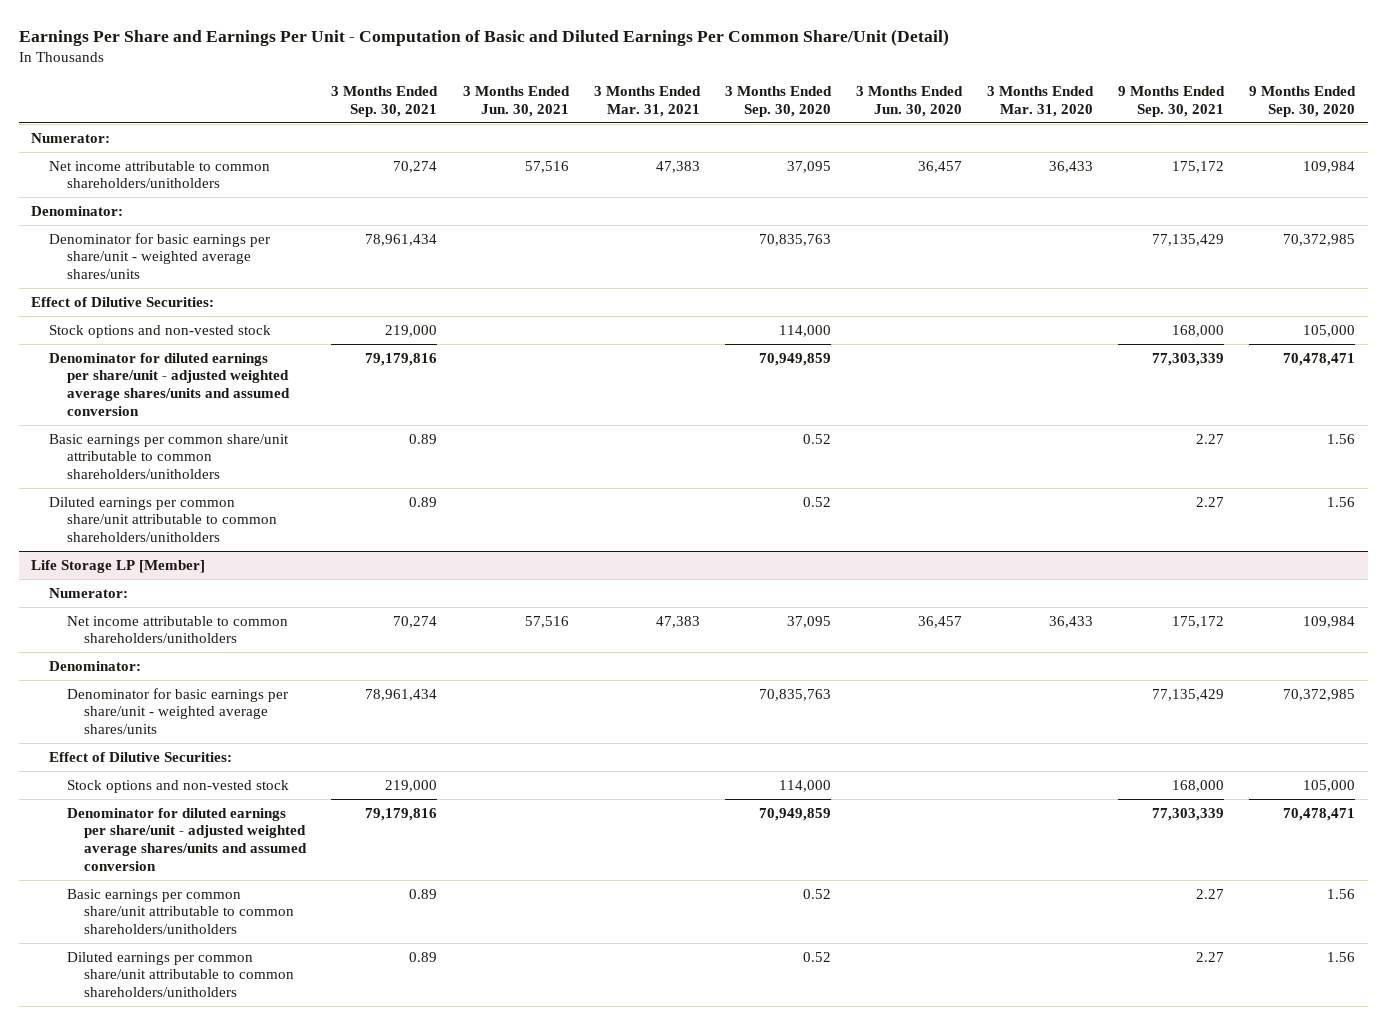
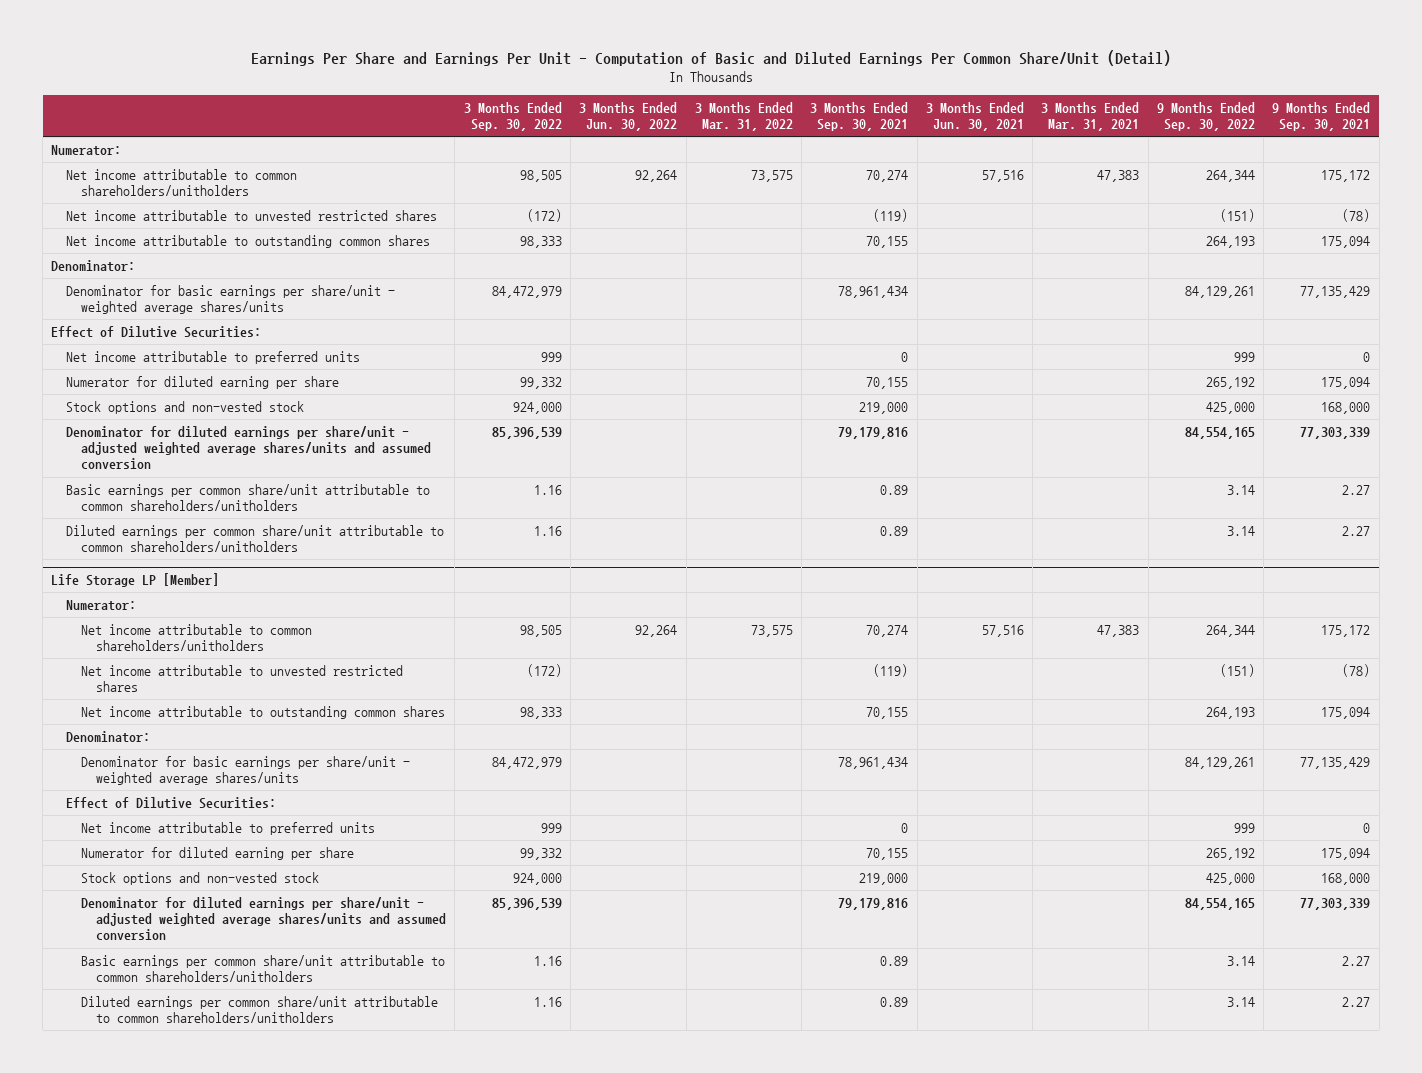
[724,86,832,117] 3 Months Ended Sep. 30, 2020 -> none
[855,86,963,117] 3 Months Ended Jun. 30, 2020 -> none
[987,86,1095,117] 3 Months Ended Mar. 31, 2020 -> none
[1249,86,1357,117] 9 Months Ended Sep. 30, 2020 -> none
none -> [463,101,562,131] 3 Months Ended Sep. 30, 2022
none -> [579,101,678,131] 3 Months Ended Jun. 30, 2022
none -> [694,101,793,131] 3 Months Ended Mar. 31, 2022
none -> [1156,101,1255,131] 9 Months Ended Sep. 30, 2022
none -> [66,209,438,221] Net income attributable to unvested restricted shares
none -> [66,234,431,248] Net income attributable to outstanding common shares
none -> [66,350,361,364] Net income attributable to preferred units
none -> [66,375,340,389] Numerator for diluted earning per share
none -> [81,664,404,693] Net income attributable to unvested restricted shares
none -> [81,705,446,719] Net income attributable to outstanding common shares
none -> [81,821,376,835] Net income attributable to preferred units
none -> [81,846,355,860] Numerator for diluted earning per share

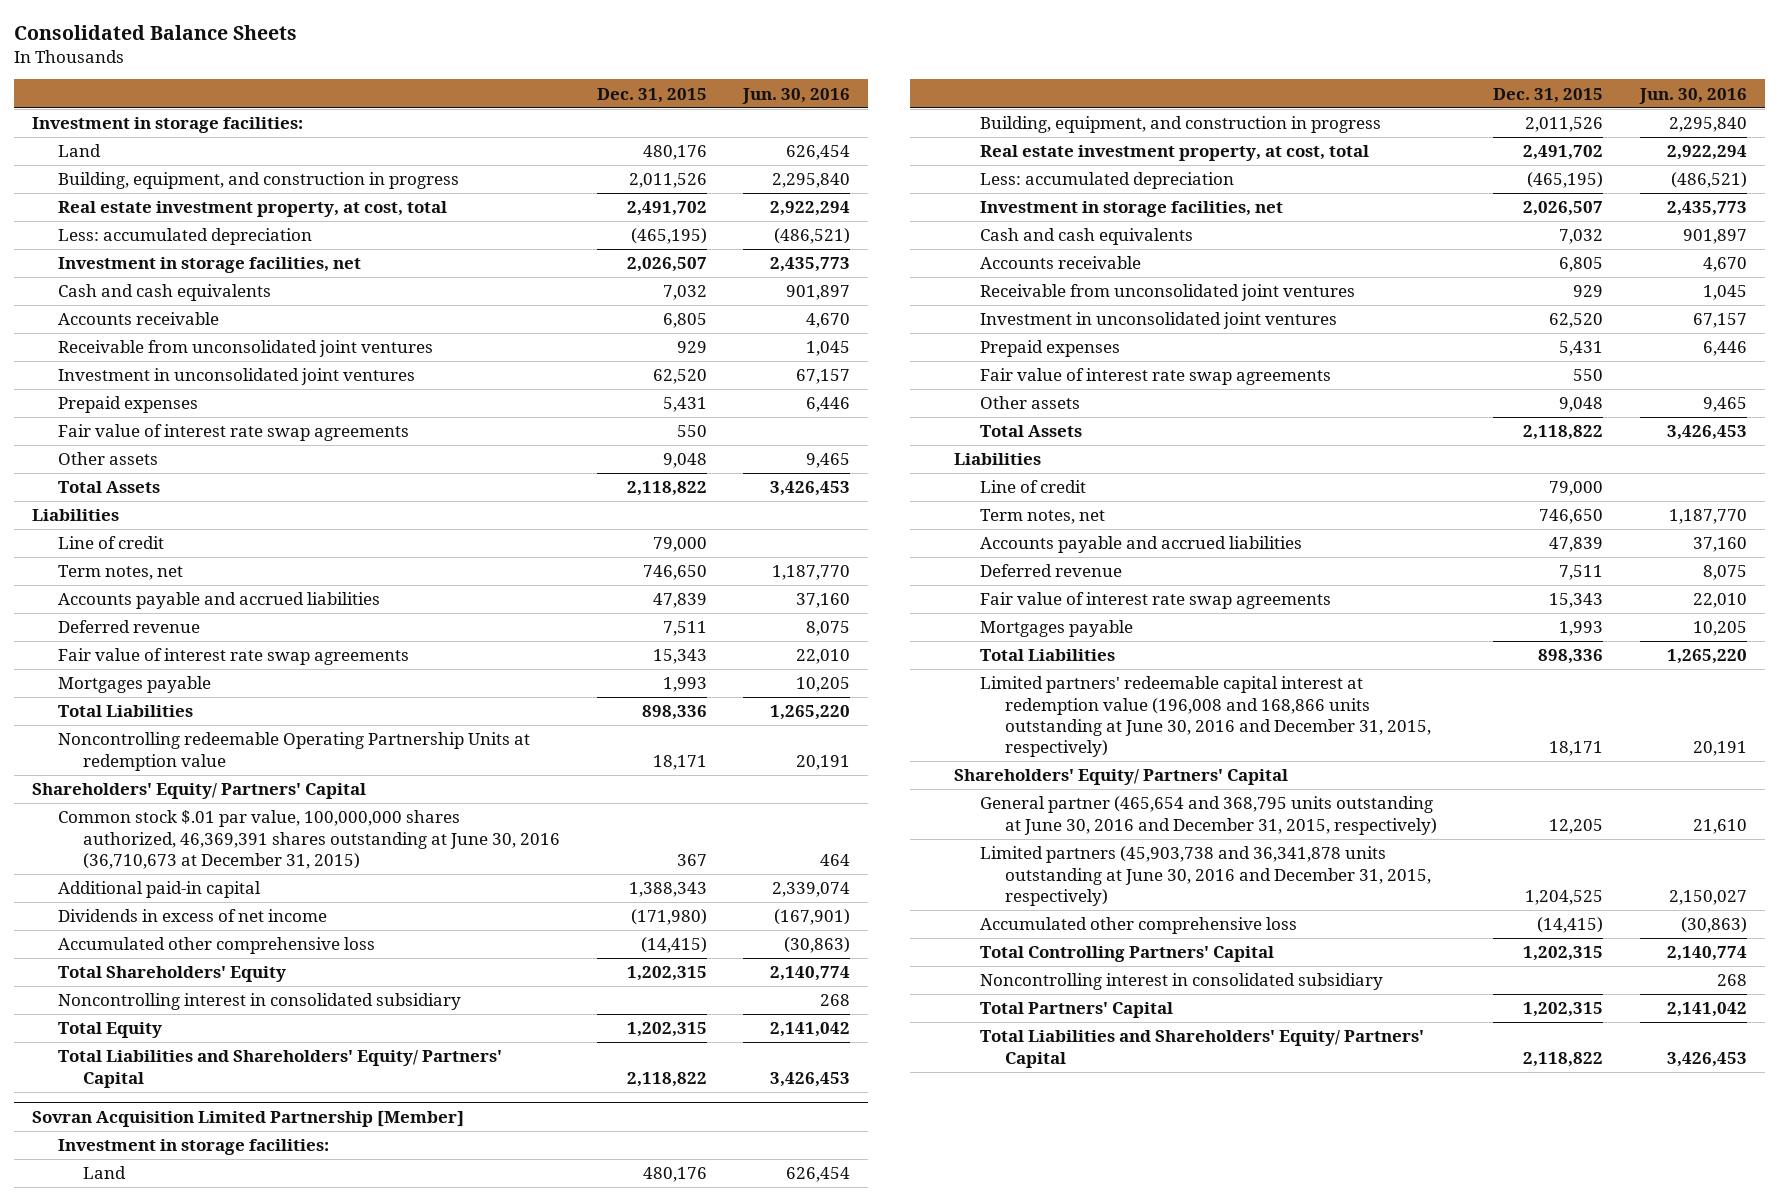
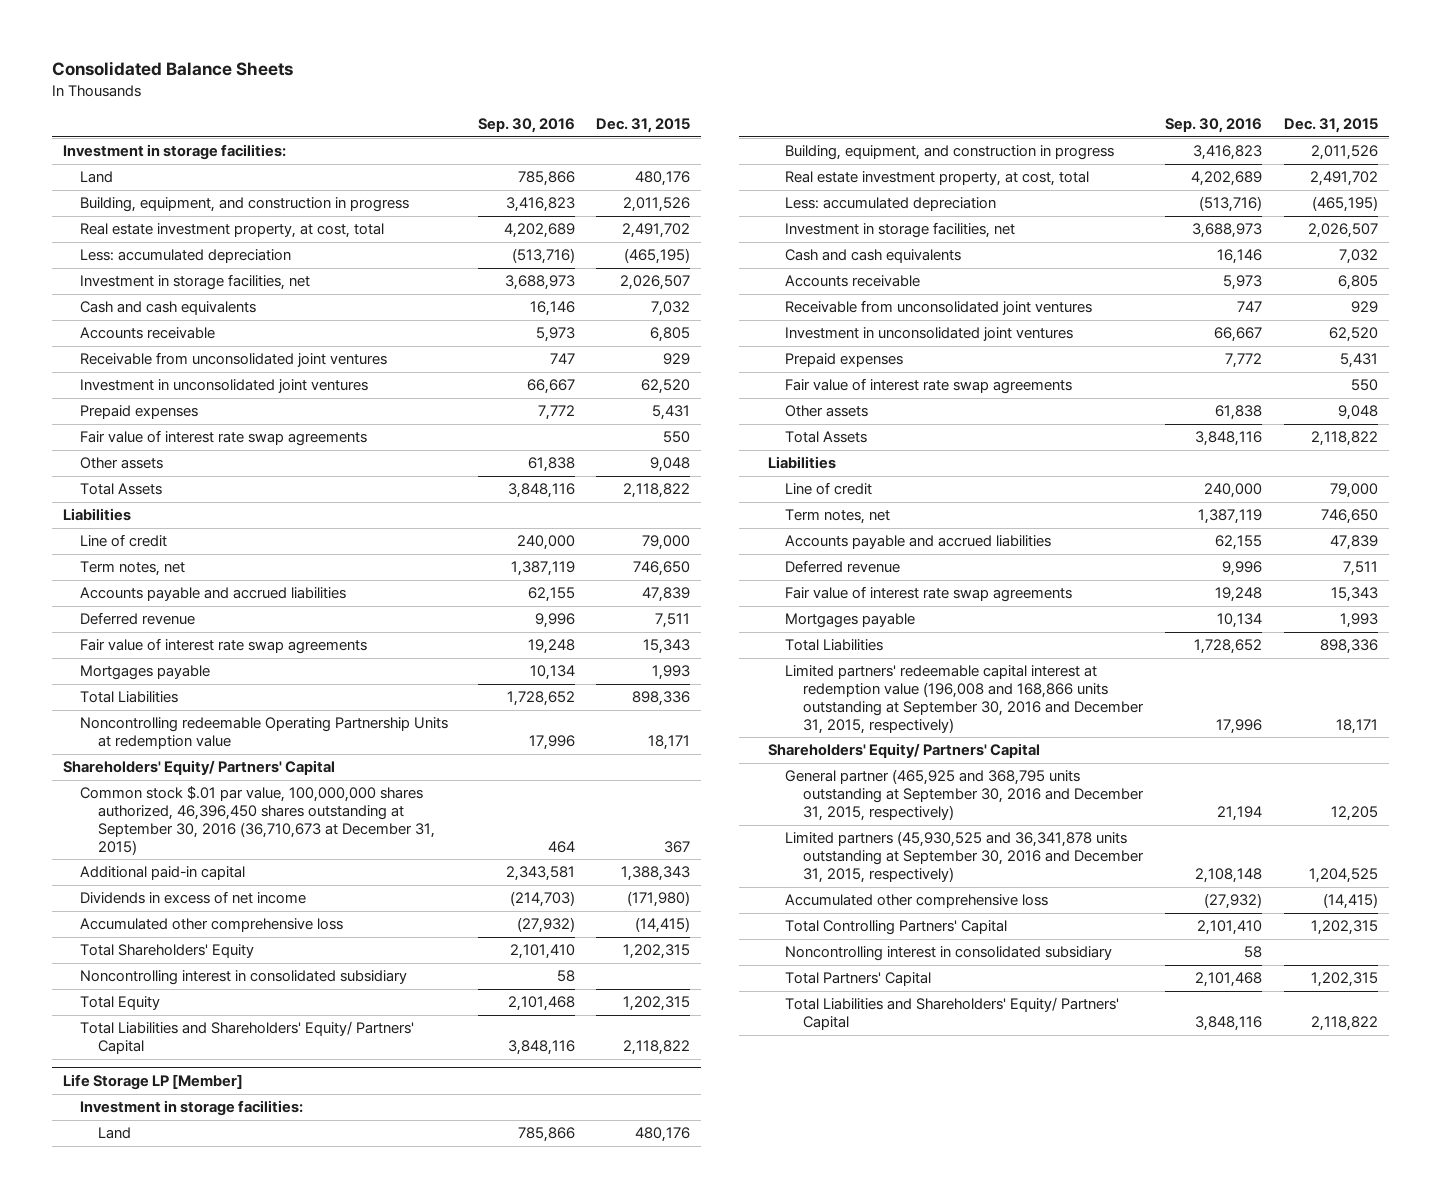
[742,87,851,104] Jun. 30, 2016 -> none
none -> [477,118,575,134] Sep. 30, 2016
[57,810,561,870] Common stock $.01 par value, 100,000,000 shares authorized, 46,369,391 shares outstanding at June 30, 2016 (36,710,673 at December 31, 2015) -> [80,786,436,855] Common stock $.01 par value, 100,000,000 shares authorized, 46,396,450 shares outstanding at September 30, 2016 (36,710,673 at December 31, 2015)
[32,1110,465,1127] Sovran Acquisition Limited Partnership [Member] -> [62,1074,243,1091] Life Storage LP [Member]
[979,676,1432,758] Limited partners' redeemable capital interest at redemption value (196,008 and 168,866 units outstanding at June 30, 2016 and December 31, 2015, respectively) -> [785,665,1145,734] Limited partners' redeemable capital interest at redemption value (196,008 and 168,866 units outstanding at September 30, 2016 and December 31, 2015, respectively)
[979,796,1438,835] General partner (465,654 and 368,795 units outstanding at June 30, 2016 and December 31, 2015, respectively) -> [785,769,1145,821] General partner (465,925 and 368,795 units outstanding at September 30, 2016 and December 31, 2015, respectively)
[979,846,1432,907] Limited partners (45,903,738 and 36,341,878 units outstanding at June 30, 2016 and December 31, 2015, respectively) -> [785,831,1145,883] Limited partners (45,930,525 and 36,341,878 units outstanding at September 30, 2016 and December 31, 2015, respectively)

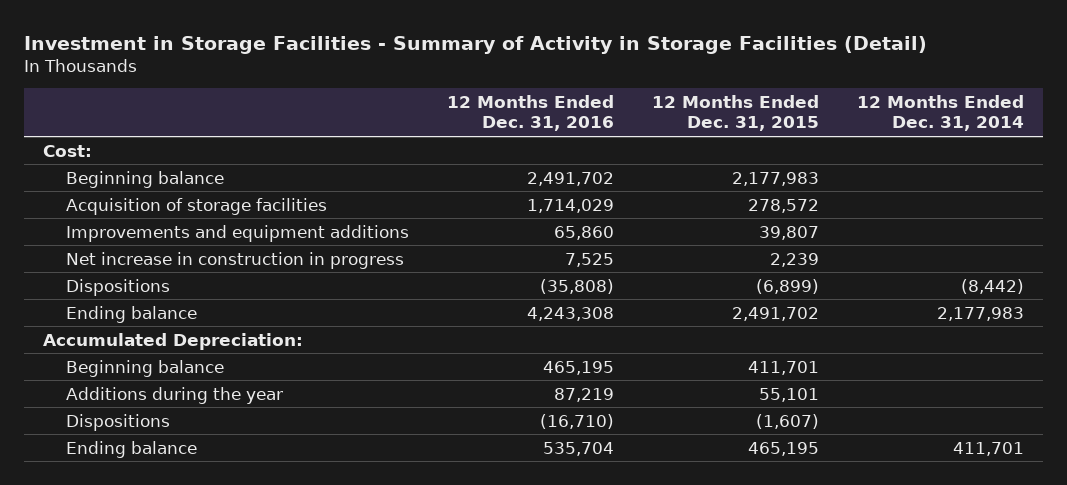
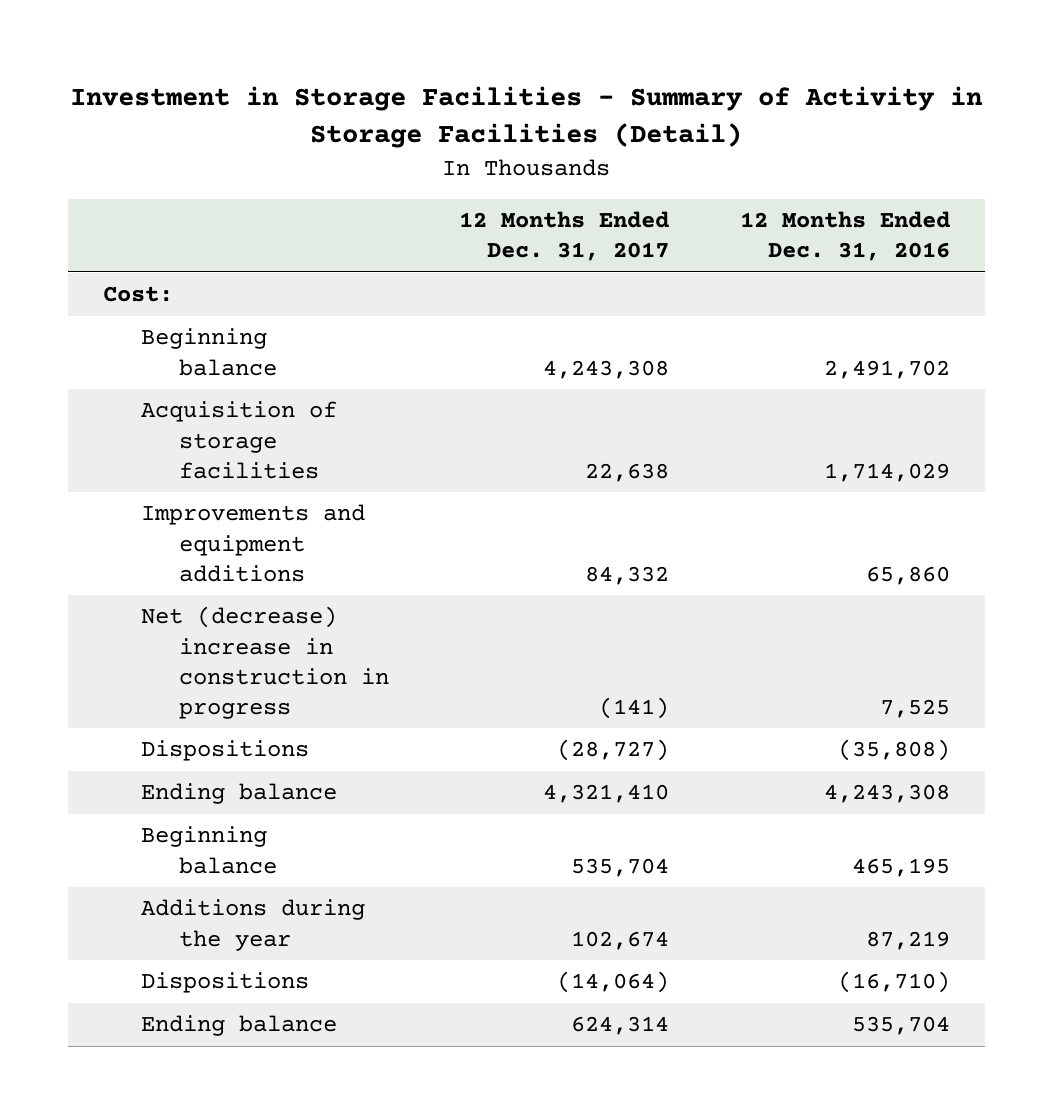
[651,94,819,132] 12 Months Ended Dec. 31, 2015 -> none
[856,94,1024,132] 12 Months Ended Dec. 31, 2014 -> none
none -> [459,211,670,262] 12 Months Ended Dec. 31, 2017
[65,251,404,269] Net increase in construction in progress -> [141,606,389,719] Net (decrease) increase in construction in progress
[43,332,304,350] Accumulated Depreciation: -> none

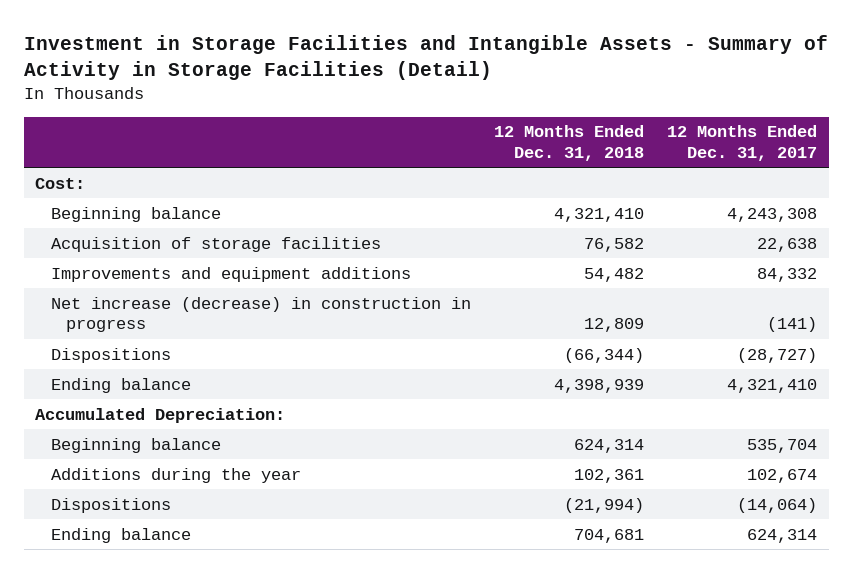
[70,86,984,149] Investment in Storage Facilities - Summary of Activity in Storage Facilities (Detail) -> [23,35,828,81] Investment in Storage Facilities and Intangible Assets - Summary of Activity in Storage Facilities (Detail)
[739,211,950,262] 12 Months Ended Dec. 31, 2016 -> none
none -> [494,125,645,162] 12 Months Ended Dec. 31, 2018
[141,606,389,719] Net (decrease) increase in construction in progress -> [50,296,471,333] Net increase (decrease) in construction in progress
none -> [35,407,286,423] Accumulated Depreciation:

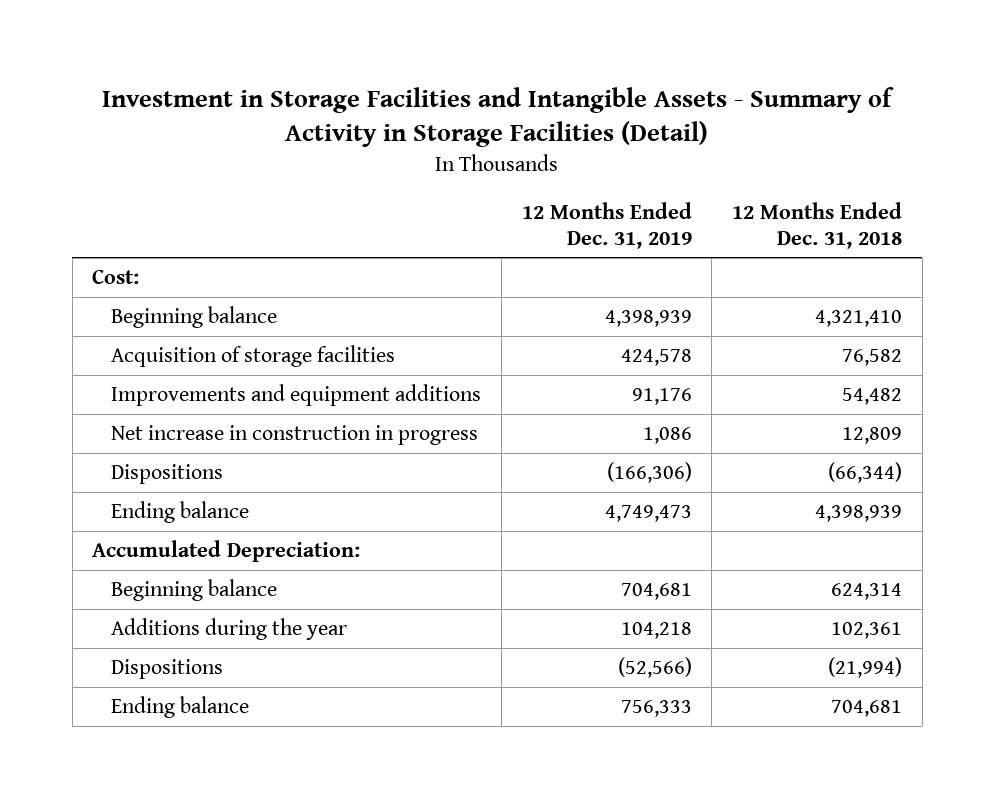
[667,125,818,162] 12 Months Ended Dec. 31, 2017 -> none
none -> [521,202,692,249] 12 Months Ended Dec. 31, 2019
[50,296,471,333] Net increase (decrease) in construction in progress -> [111,425,479,446] Net increase in construction in progress

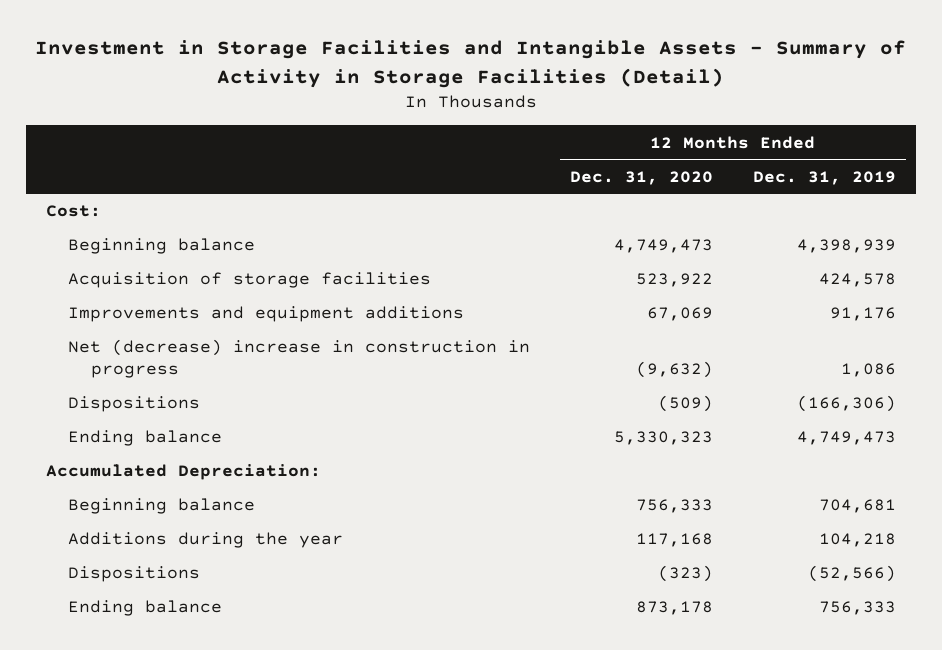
[732,202,903,249] 12 Months Ended Dec. 31, 2018 -> none
none -> [570,170,714,185] Dec. 31, 2020
[111,425,479,446] Net increase in construction in progress -> [68,339,531,379] Net (decrease) increase in construction in progress

